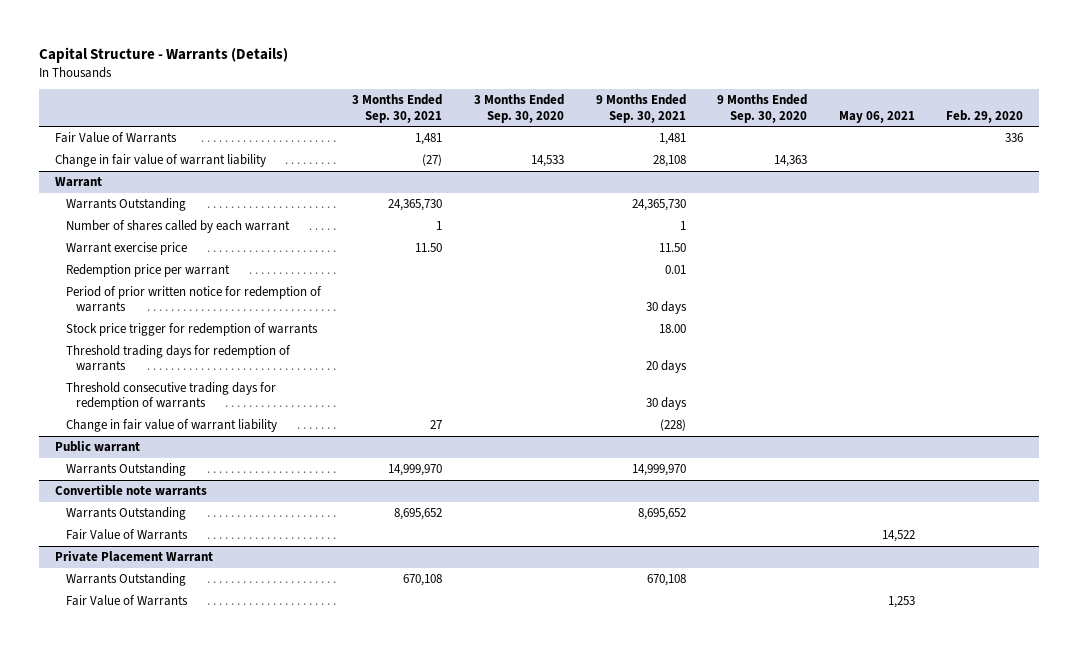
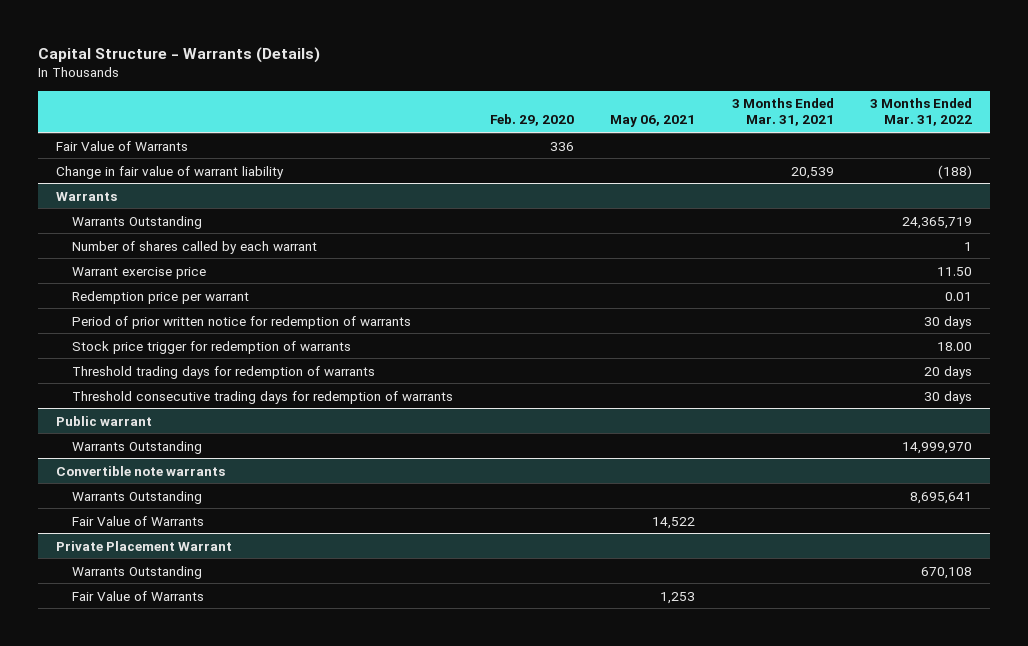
[352,94,443,123] 3 Months Ended Sep. 30, 2021 -> none
[473,94,564,123] 3 Months Ended Sep. 30, 2020 -> none
[595,94,686,123] 9 Months Ended Sep. 30, 2021 -> none
[717,94,808,123] 9 Months Ended Sep. 30, 2020 -> none
none -> [731,98,834,127] 3 Months Ended Mar. 31, 2021
none -> [870,98,973,127] 3 Months Ended Mar. 31, 2022
[55,177,103,188] Warrant -> [55,191,117,201] Warrants
[65,419,277,433] Change in fair value of warrant liability -> none

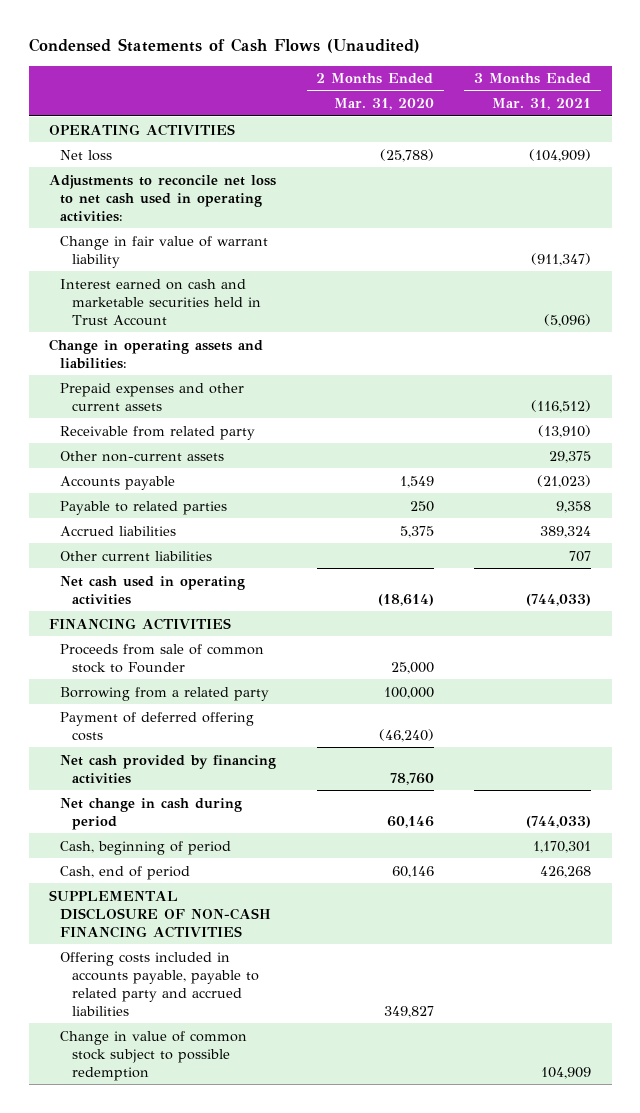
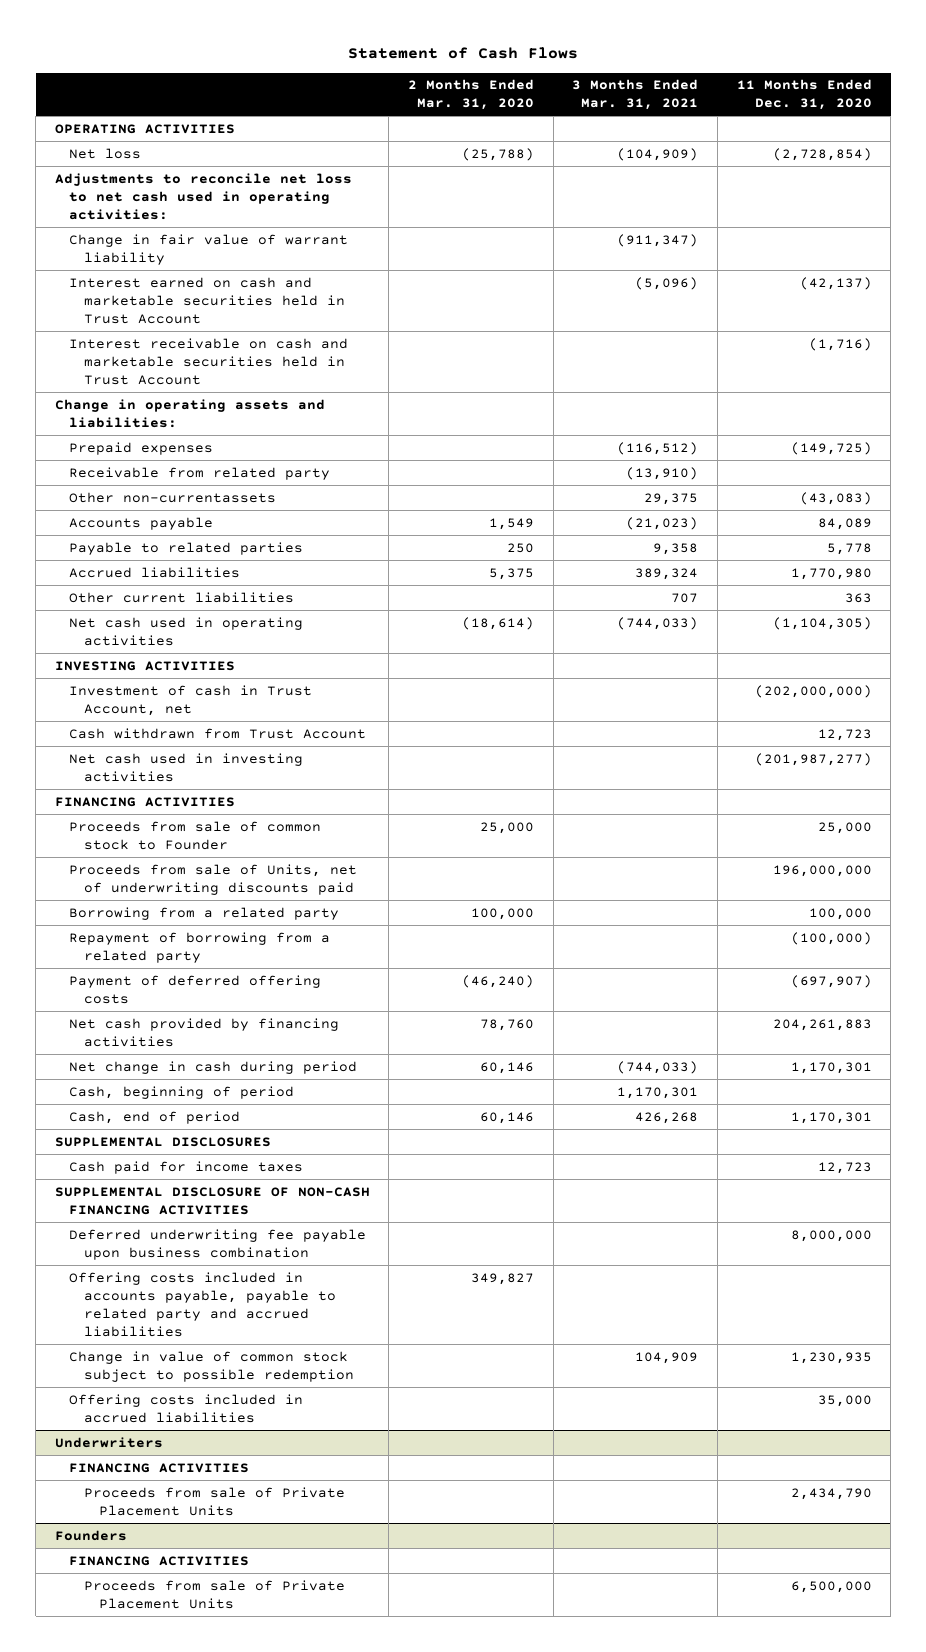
[28,38,420,54] Condensed Statements of Cash Flows (Unaudited) -> [348,47,579,60] Statement of Cash Flows
none -> [736,79,872,111] 11 Months Ended Dec. 31, 2020
none -> [69,337,349,385] Interest receivable on cash and marketable securities held in Trust Account
[60,382,245,411] Prepaid expenses and other current assets -> [69,441,214,455] Prepaid expenses
[60,450,225,462] Other non-current assets -> [69,491,277,503] Other non-currentassets
none -> [54,660,235,671] INVESTING ACTIVITIES
none -> [69,684,313,716] Investment of cash in Trust Account, net
none -> [69,727,367,739] Cash withdrawn from Trust Account
none -> [69,752,304,782] Net cash used in investing activities
none -> [69,863,358,895] Proceeds from sale of Units, net of underwriting discounts paid
none -> [69,931,331,963] Repayment of borrowing from a related party
none -> [54,1136,271,1147] SUPPLEMENTAL DISCLOSURES
none -> [69,1160,304,1174] Cash paid for income taxes
none -> [69,1228,367,1260] Deferred underwriting fee payable upon business combination
none -> [69,1393,304,1423] Offering costs included in accrued liabilities
none -> [54,1436,163,1448] Underwriters
none -> [69,1462,250,1473] FINANCING ACTIVITIES
none -> [84,1486,346,1516] Proceeds from sale of Private Placement Units
none -> [54,1529,127,1541] Founders
none -> [69,1555,250,1566] FINANCING ACTIVITIES
none -> [84,1579,346,1609] Proceeds from sale of Private Placement Units

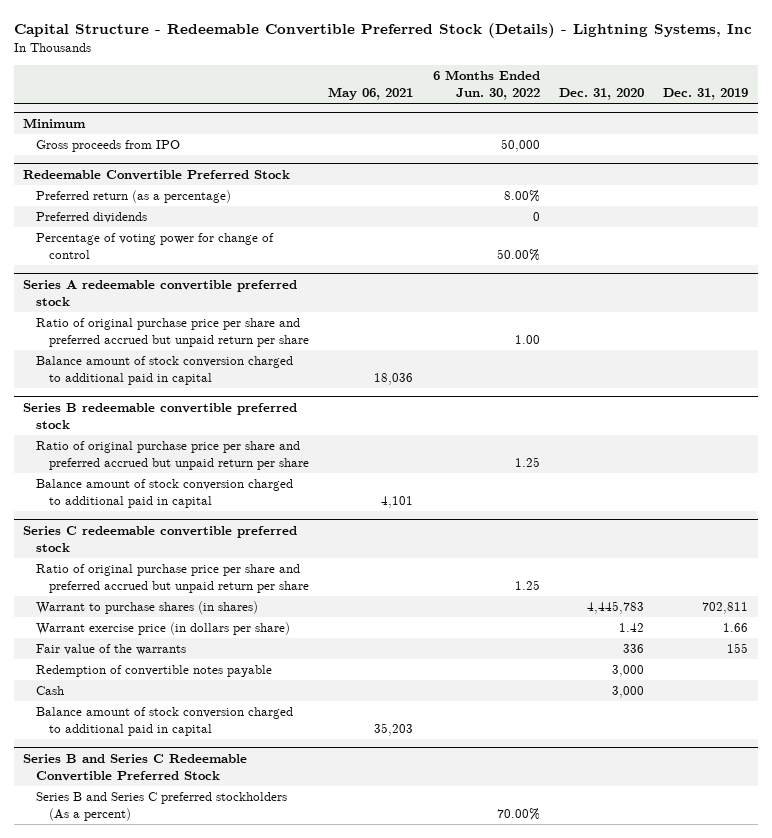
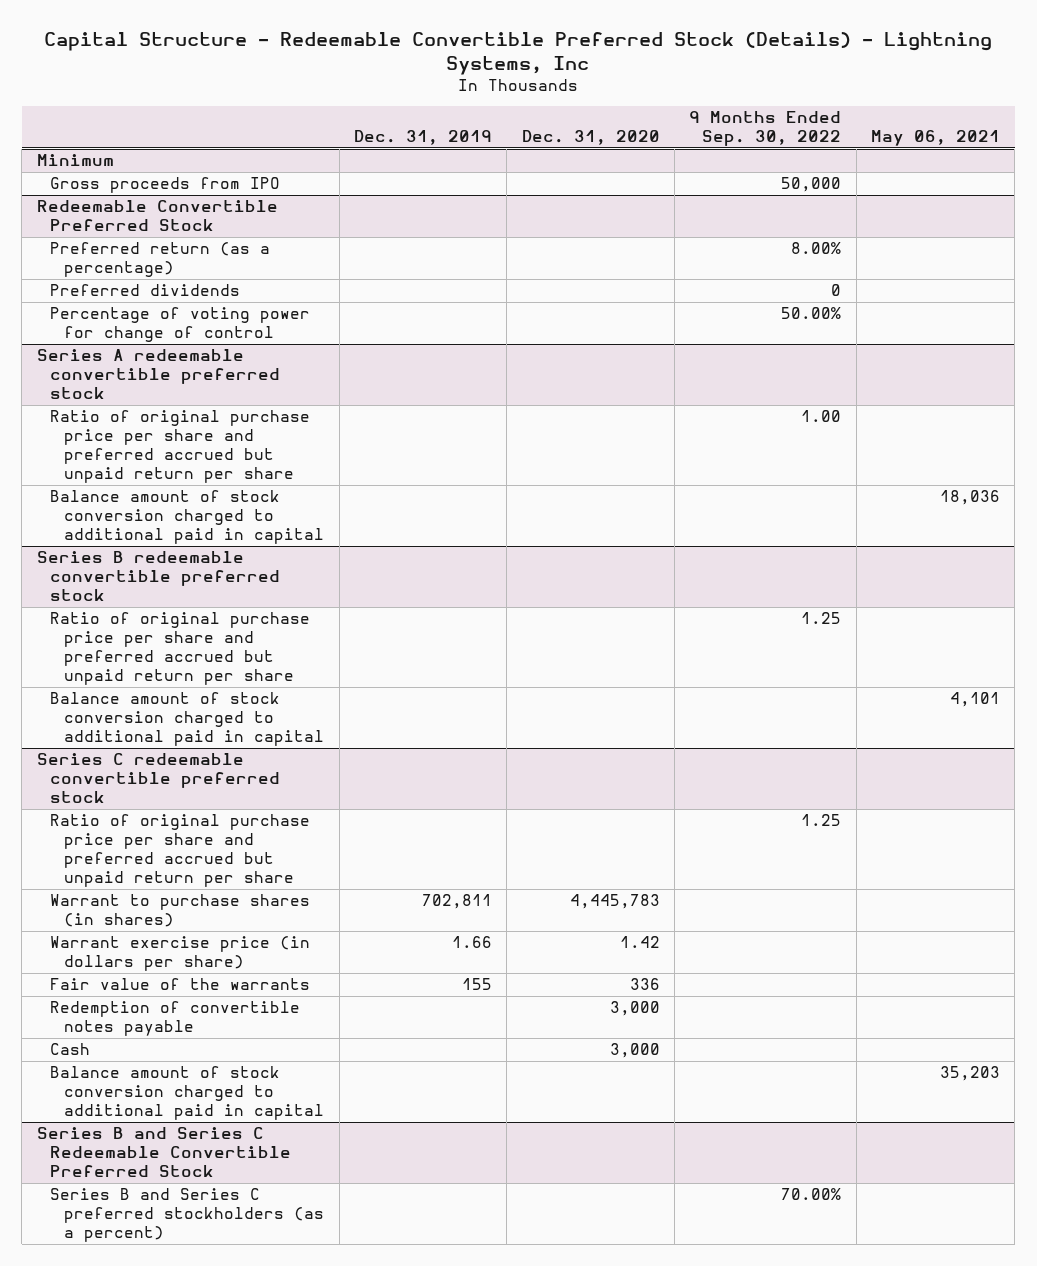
[432,70,540,101] 6 Months Ended Jun. 30, 2022 -> none
none -> [689,111,842,147] 9 Months Ended Sep. 30, 2022
[36,792,288,822] Series B and Series C preferred stockholders (As a percent) -> [50,1188,325,1243] Series B and Series C preferred stockholders (as a percent)

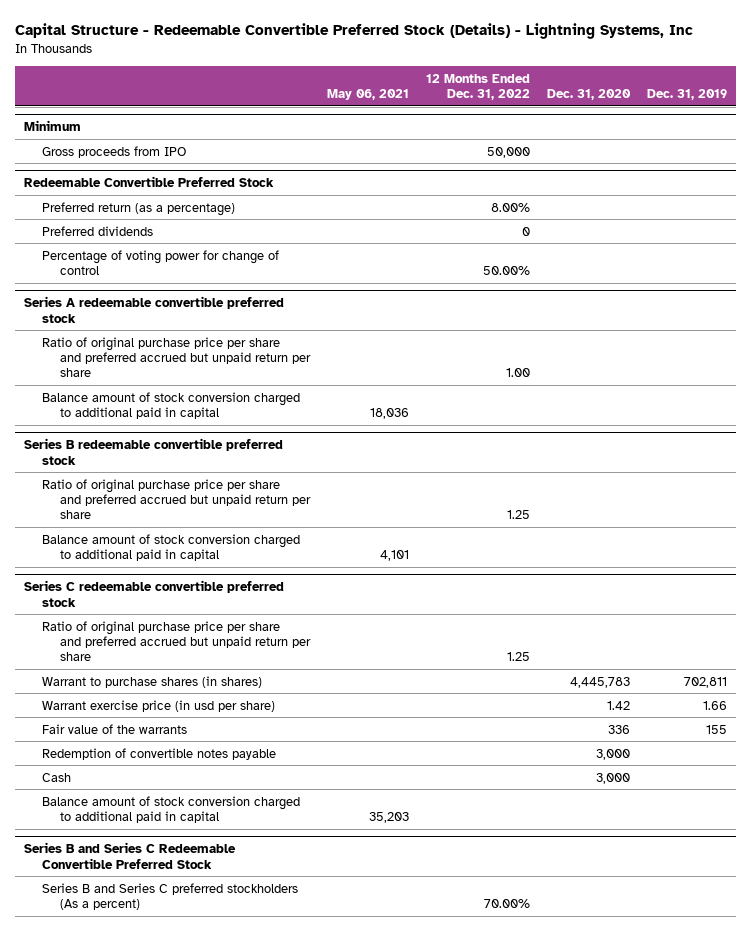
[689,111,842,147] 9 Months Ended Sep. 30, 2022 -> none
none -> [426,73,531,101] 12 Months Ended Dec. 31, 2022
[50,936,311,972] Warrant exercise price (in dollars per share) -> [41,699,275,712] Warrant exercise price (in usd per share)
[50,1188,325,1243] Series B and Series C preferred stockholders (as a percent) -> [41,882,298,911] Series B and Series C preferred stockholders (As a percent)

